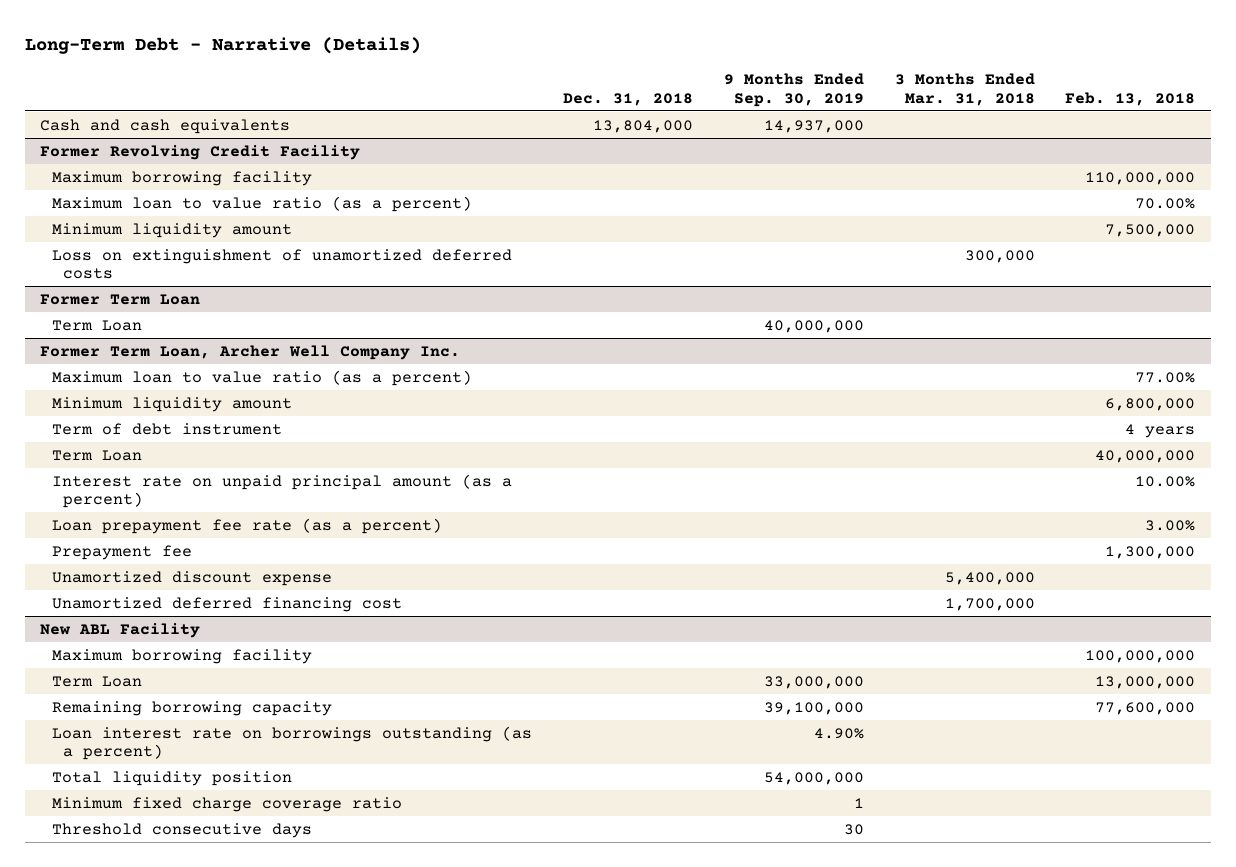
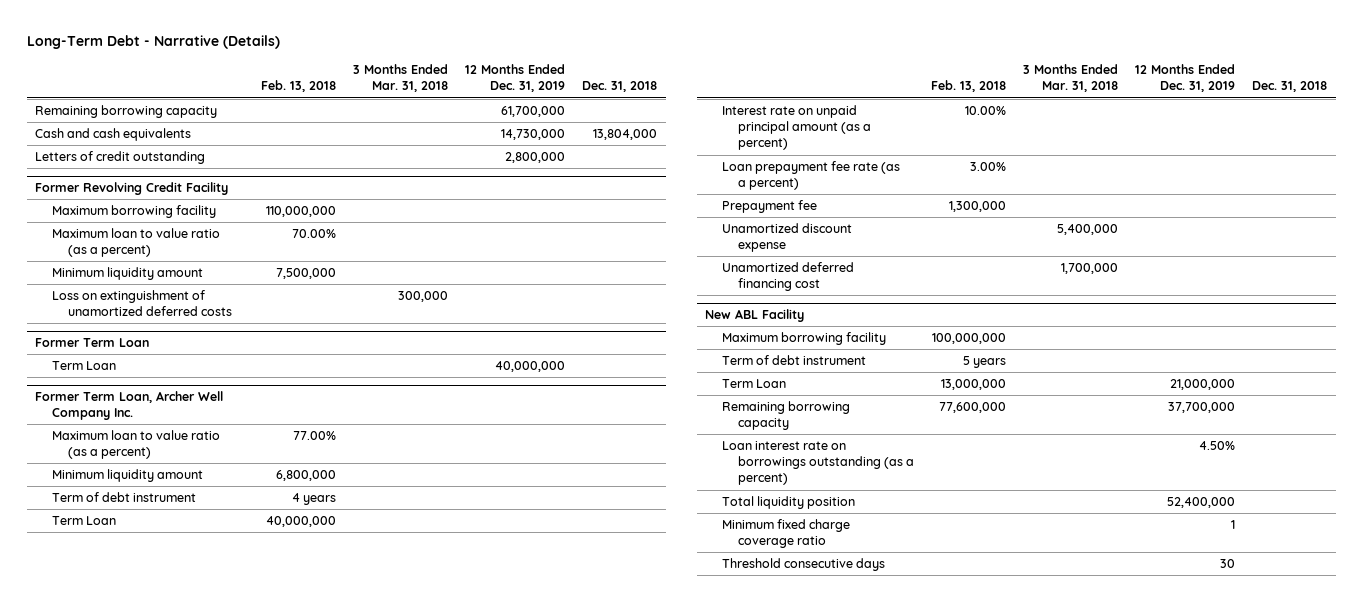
[723,73,864,107] 9 Months Ended Sep. 30, 2019 -> none
none -> [465,64,566,93] 12 Months Ended Dec. 31, 2019
none -> [35,105,218,119] Remaining borrowing capacity
none -> [35,151,206,165] Letters of credit outstanding
none -> [721,355,866,366] Term of debt instrument

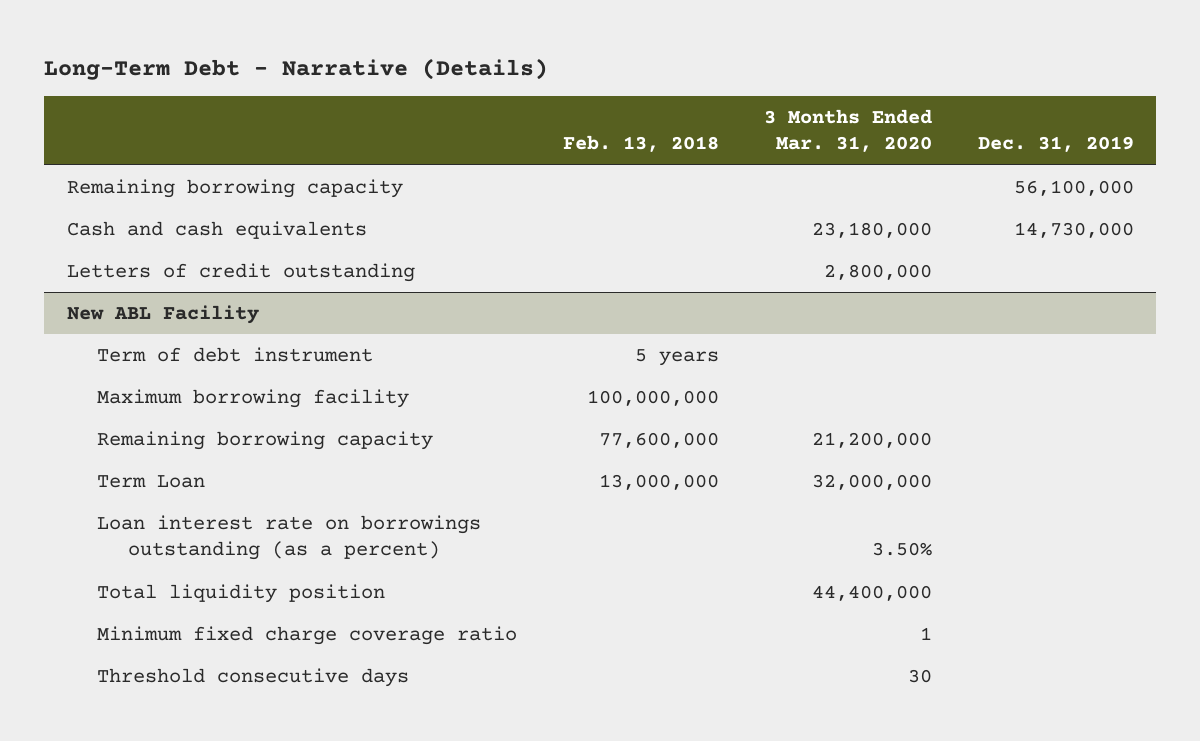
[353,64,449,93] 3 Months Ended Mar. 31, 2018 -> none
[465,64,566,93] 12 Months Ended Dec. 31, 2019 -> none
[582,81,658,93] Dec. 31, 2018 -> none
none -> [764,109,933,153] 3 Months Ended Mar. 31, 2020
none -> [977,136,1134,153] Dec. 31, 2019
[35,182,229,196] Former Revolving Credit Facility -> none
[51,205,216,219] Maximum borrowing facility -> none
[51,228,220,258] Maximum loan to value ratio (as a percent) -> none
[51,267,203,281] Minimum liquidity amount -> none
[51,290,233,317] Loss on extinguishment of unamortized deferred costs -> none
[35,338,150,348] Former Term Loan -> none
[51,361,116,371] Term Loan -> none
[35,391,224,421] Former Term Loan, Archer Well Company Inc. -> none
[51,430,220,460] Maximum loan to value ratio (as a percent) -> none
[51,469,203,483] Minimum liquidity amount -> none
[51,492,196,503] Term of debt instrument -> none
[51,516,116,526] Term Loan -> none
[721,105,872,151] Interest rate on unpaid principal amount (as a percent) -> none
[721,161,900,191] Loan prepayment fee rate (as a percent) -> none
[721,200,817,214] Prepayment fee -> none
[721,223,852,253] Unamortized discount expense -> none
[721,262,854,292] Unamortized deferred financing cost -> none
[721,332,886,346] Maximum borrowing facility -> [97,389,410,409] Maximum borrowing facility
[721,379,786,389] Term Loan -> [97,475,206,489] Term Loan

